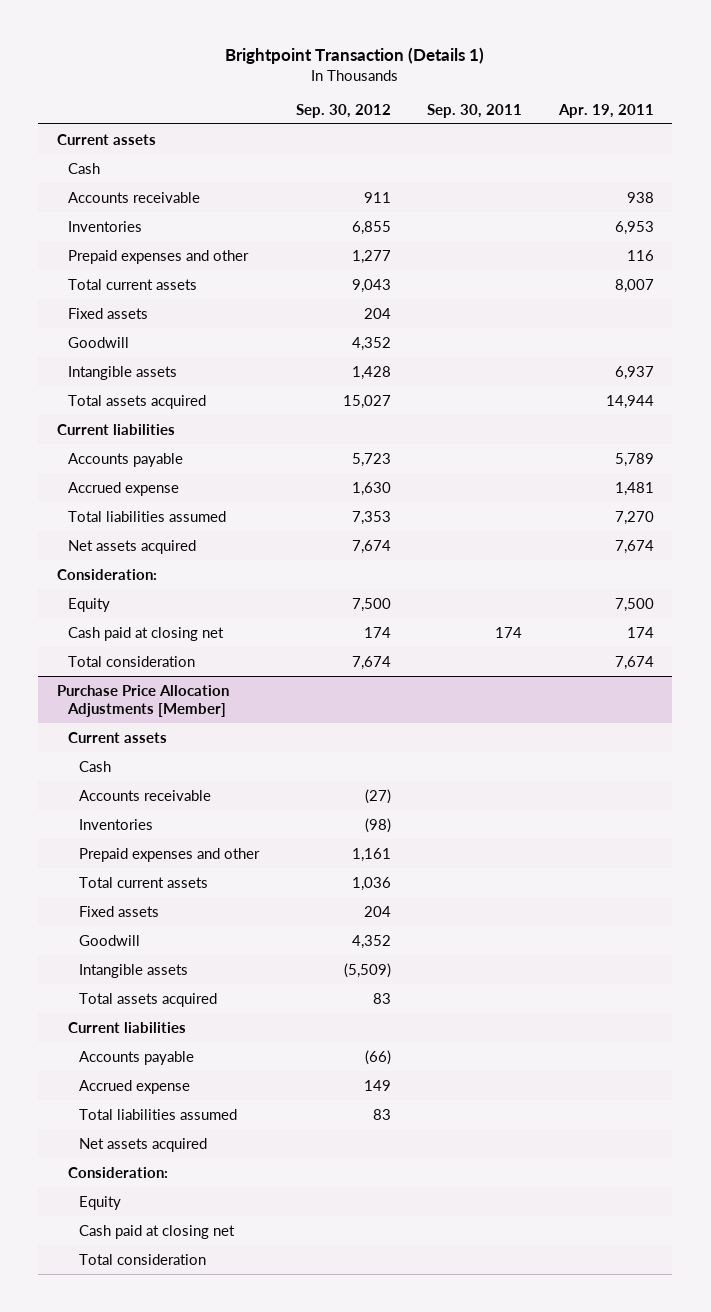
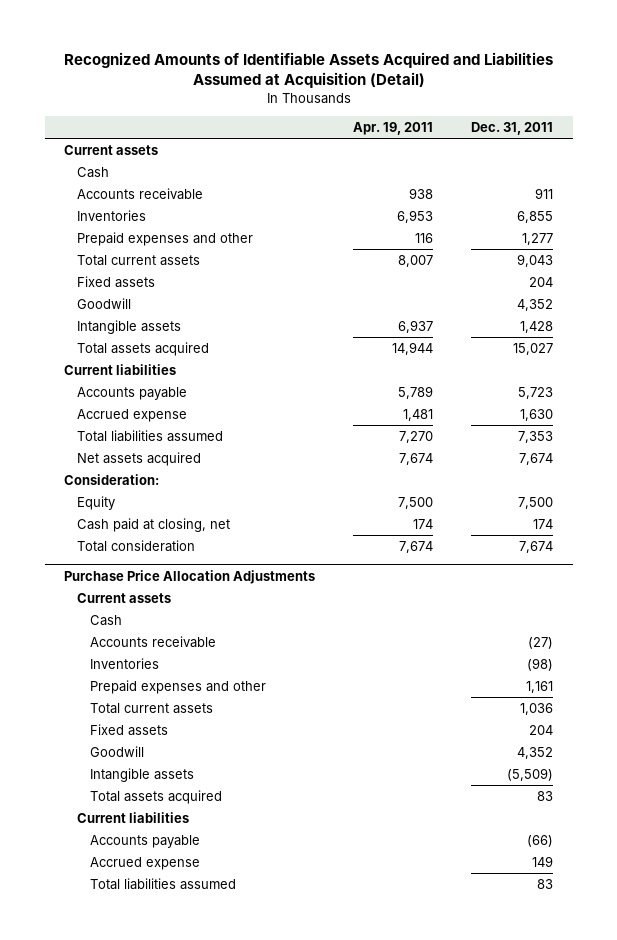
[225,46,485,64] Brightpoint Transaction (Details 1) -> [63,51,553,89] Recognized Amounts of Identifiable Assets Acquired and Liabilities Assumed at Acquisition (Detail)
[295,103,391,118] Sep. 30, 2012 -> none
[427,103,523,118] Sep. 30, 2011 -> none
none -> [471,121,554,135] Dec. 31, 2011
[67,626,224,641] Cash paid at closing net -> [76,517,230,532] Cash paid at closing, net
[56,684,229,717] Purchase Price Allocation Adjustments [Member] -> [63,569,315,584] Purchase Price Allocation Adjustments
[78,1137,207,1152] Net assets acquired -> none
[67,1166,168,1178] Consideration: -> none
[78,1195,121,1210] Equity -> none
[78,1224,235,1239] Cash paid at closing net -> none
[78,1253,206,1265] Total consideration -> none

